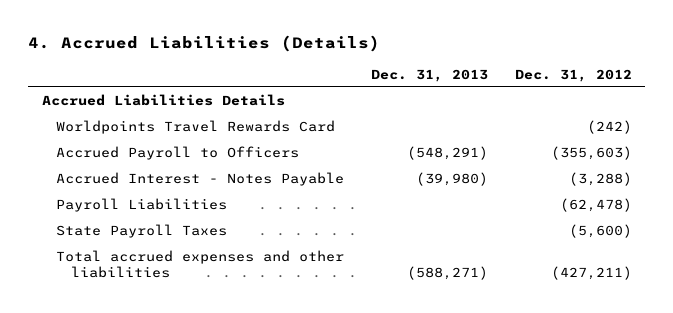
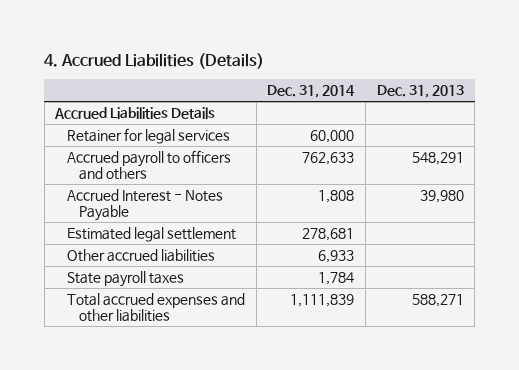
[514,68,632,82] Dec. 31, 2012 -> none
none -> [267,85,356,99] Dec. 31, 2014
[56,120,336,135] Worldpoints Travel Rewards Card -> none
none -> [67,127,231,144] Retainer for legal services
[56,146,300,161] Accrued Payroll to Officers -> [67,149,232,180] Accrued payroll to officers and others
[406,146,488,161] (548,291) -> [411,151,464,165] 548,291
[415,172,488,187] (39,980) -> [419,189,464,203] 39,980
none -> [67,226,237,242] Estimated legal settlement
[56,198,228,213] Payroll Liabilities -> [67,248,216,262] Other accrued liabilities
[56,224,228,239] State Payroll Taxes -> [67,270,185,287] State payroll taxes
[406,265,488,280] (588,271) -> [411,293,464,307] 588,271

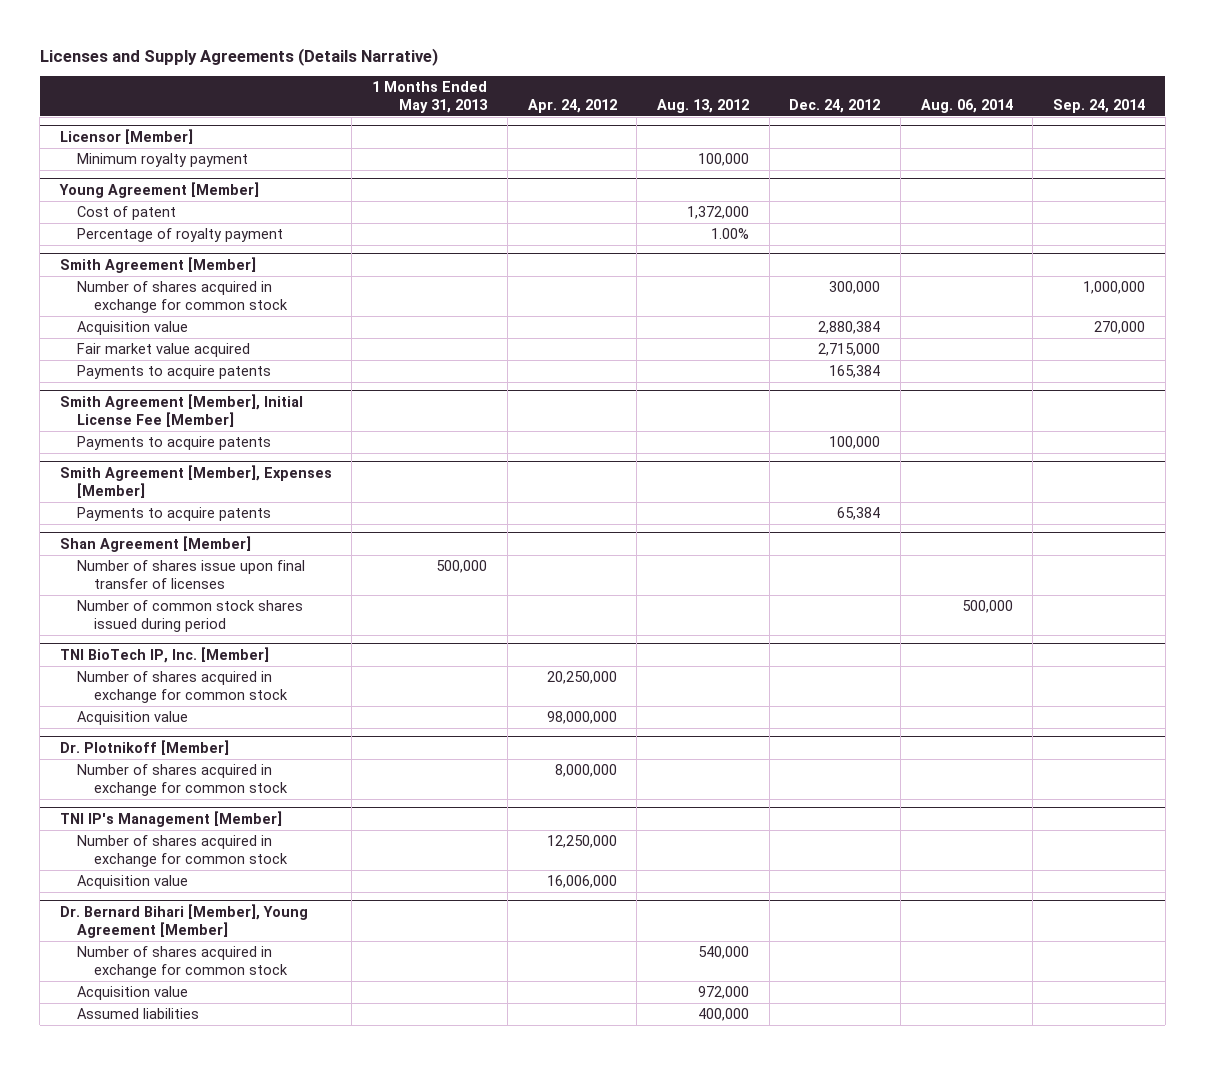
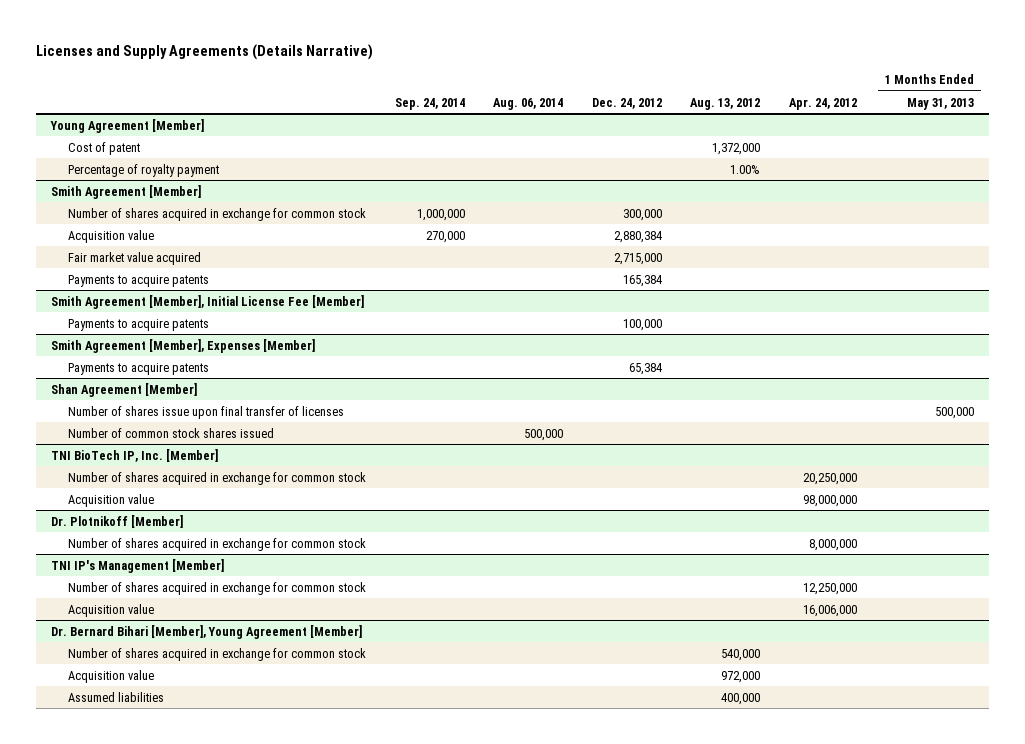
[59,129,193,145] Licensor [Member] -> none
[76,153,248,168] Minimum royalty payment -> none
[76,600,303,632] Number of common stock shares issued during period -> [68,427,275,438] Number of common stock shares issued

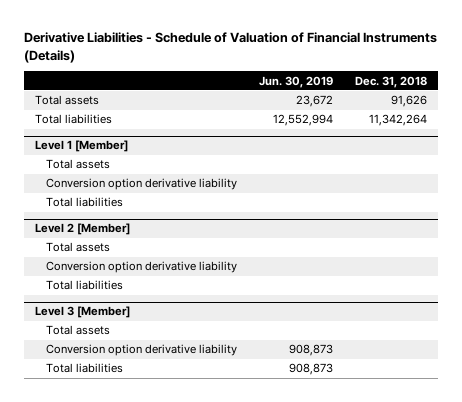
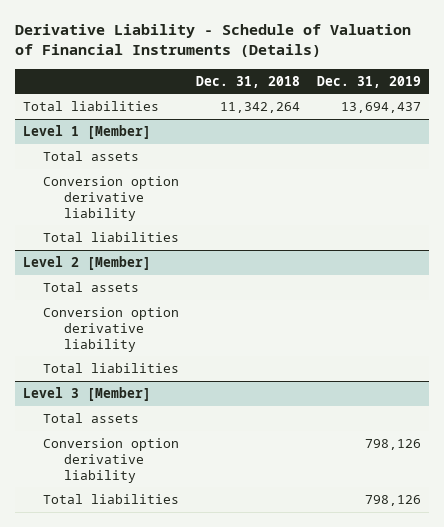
[23,31,437,63] Derivative Liabilities - Schedule of Valuation of Financial Instruments (Details) -> [14,24,411,58] Derivative Liability - Schedule of Valuation of Financial Instruments (Details)
[259,75,334,88] Jun. 30, 2019 -> none
none -> [317,75,422,88] Dec. 31, 2019
[34,95,99,106] Total assets -> none

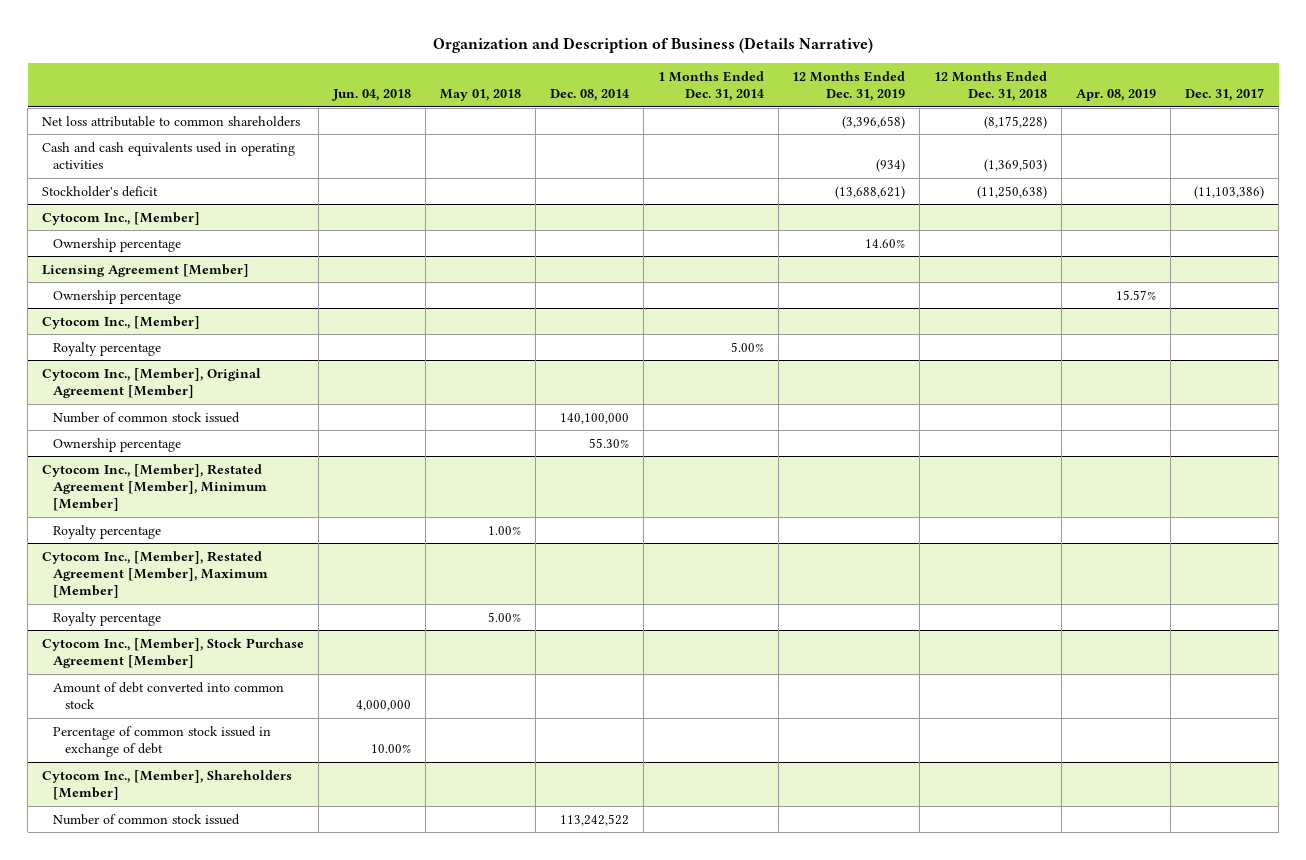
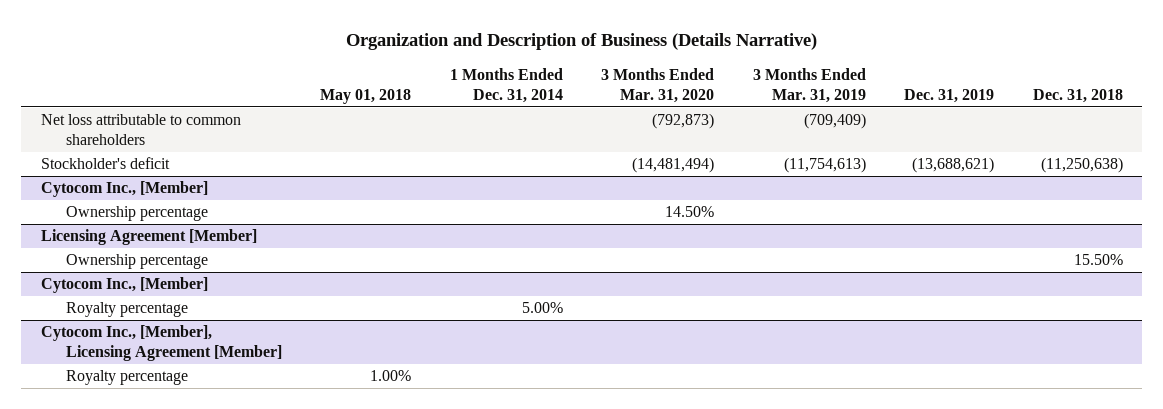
[331,89,411,102] Jun. 04, 2018 -> none
[549,89,629,102] Dec. 08, 2014 -> none
[792,71,906,102] 12 Months Ended Dec. 31, 2019 -> none
[934,71,1048,102] 12 Months Ended Dec. 31, 2018 -> none
[1076,89,1157,102] Apr. 08, 2019 -> none
[1185,88,1265,102] Dec. 31, 2017 -> none
none -> [601,67,715,103] 3 Months Ended Mar. 31, 2020
none -> [752,67,866,103] 3 Months Ended Mar. 31, 2019
none -> [904,88,995,103] Dec. 31, 2019
none -> [1032,88,1123,103] Dec. 31, 2018
[42,141,296,169] Cash and cash equivalents used in operating activities -> none
[53,411,241,423] Number of common stock issued -> none
[53,437,182,452] Ownership percentage -> none
[42,463,268,512] Cytocom Inc., [Member], Restated Agreement [Member], Minimum [Member] -> none
[53,524,162,539] Royalty percentage -> none
[42,550,269,599] Cytocom Inc., [Member], Restated Agreement [Member], Maximum [Member] -> none
[53,611,162,626] Royalty percentage -> none
[42,637,305,668] Cytocom Inc., [Member], Stock Purchase Agreement [Member] -> none
[53,681,285,709] Amount of debt converted into common stock -> none
[53,725,272,757] Percentage of common stock issued in exchange of debt -> none
[42,769,293,800] Cytocom Inc., [Member], Shareholders [Member] -> none
[53,813,241,825] Number of common stock issued -> none
[42,367,262,398] Cytocom Inc., [Member], Original Agreement [Member] -> [40,325,282,362] Cytocom Inc., [Member], Licensing Agreement [Member]
none -> [65,370,188,386] Royalty percentage

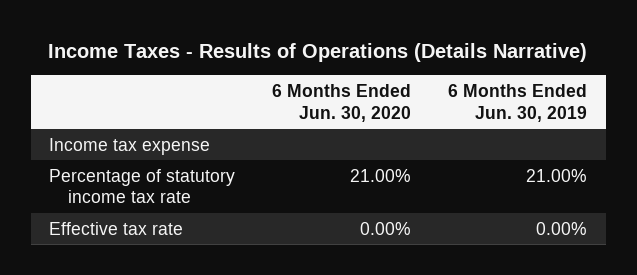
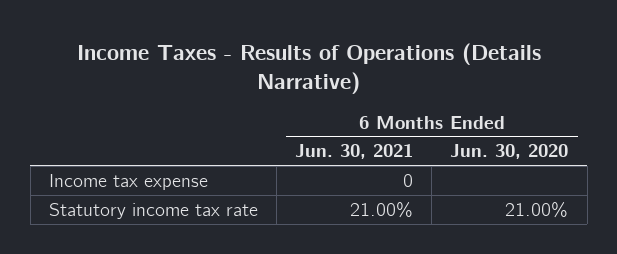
[448,84,588,122] 6 Months Ended Jun. 30, 2019 -> none
none -> [295,144,414,160] Jun. 30, 2021
[49,221,184,235] Effective tax rate -> none
[49,168,236,204] Percentage of statutory income tax rate -> [49,202,259,219] Statutory income tax rate

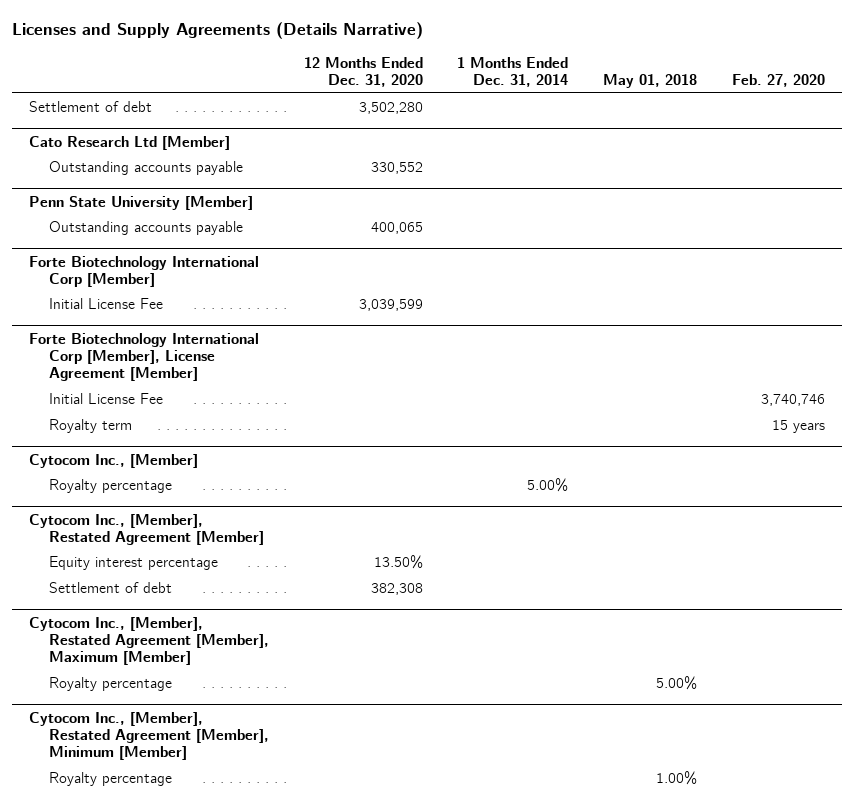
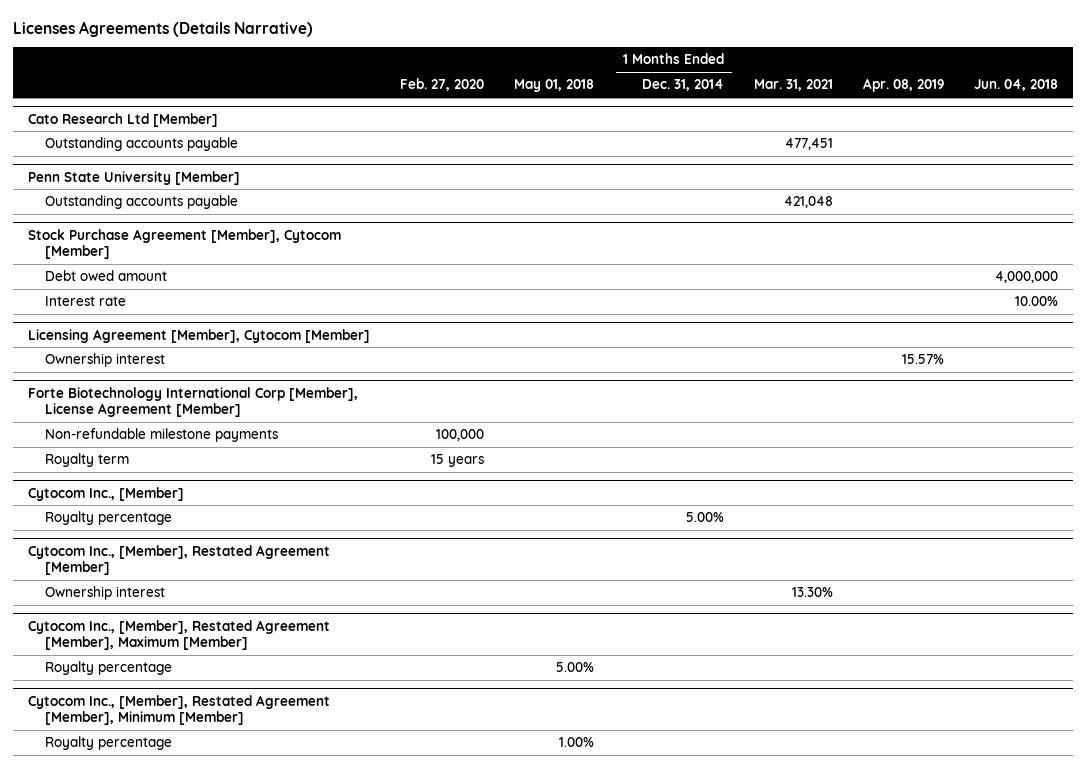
[12,22,424,40] Licenses and Supply Agreements (Details Narrative) -> [13,20,314,37] Licenses Agreements (Details Narrative)
[303,56,423,88] 12 Months Ended Dec. 31, 2020 -> none
none -> [754,79,834,92] Mar. 31, 2021
none -> [862,78,944,93] Apr. 08, 2019
none -> [973,79,1058,92] Jun. 04, 2018
[29,100,153,112] Settlement of debt -> none
[29,255,260,287] Forte Biotechnology International Corp [Member] -> none
[49,297,164,309] Initial License Fee -> none
none -> [28,228,342,260] Stock Purchase Agreement [Member], Cytocom [Member]
none -> [44,270,167,282] Debt owed amount
none -> [44,296,126,307] Interest rate
none -> [28,328,371,343] Licensing Agreement [Member], Cytocom [Member]
none -> [44,353,165,368] Ownership interest
[49,392,164,404] Initial License Fee -> none
none -> [44,428,278,443] Non-refundable milestone payments
[49,581,173,593] Settlement of debt -> none
[49,555,219,570] Equity interest percentage -> [44,586,165,601] Ownership interest

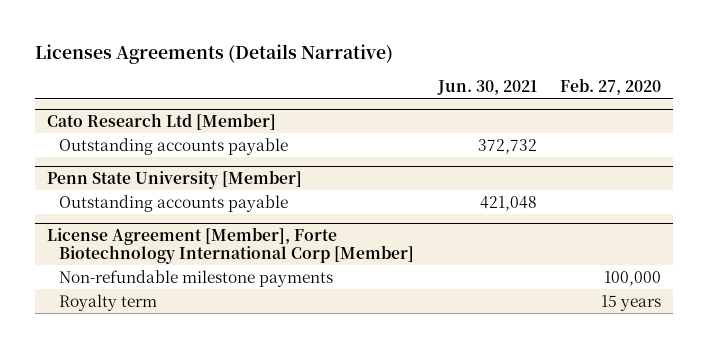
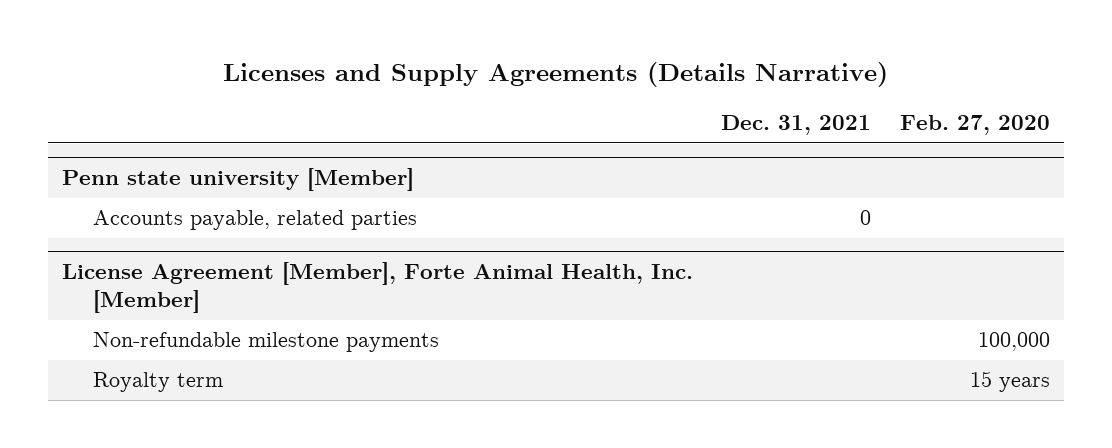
[35,44,394,65] Licenses Agreements (Details Narrative) -> [222,62,888,88] Licenses and Supply Agreements (Details Narrative)
[436,80,537,96] Jun. 30, 2021 -> none
none -> [721,115,872,136] Dec. 31, 2021
[47,112,277,130] Cato Research Ltd [Member] -> none
[59,137,289,155] Outstanding accounts payable -> none
[47,169,303,189] Penn State University [Member] -> [62,168,415,192] Penn state university [Member]
[59,194,289,212] Outstanding accounts payable -> [92,210,417,231] Accounts payable, related parties
[47,226,415,264] License Agreement [Member], Forte Biotechnology International Corp [Member] -> [62,262,694,314] License Agreement [Member], Forte Animal Health, Inc. [Member]

